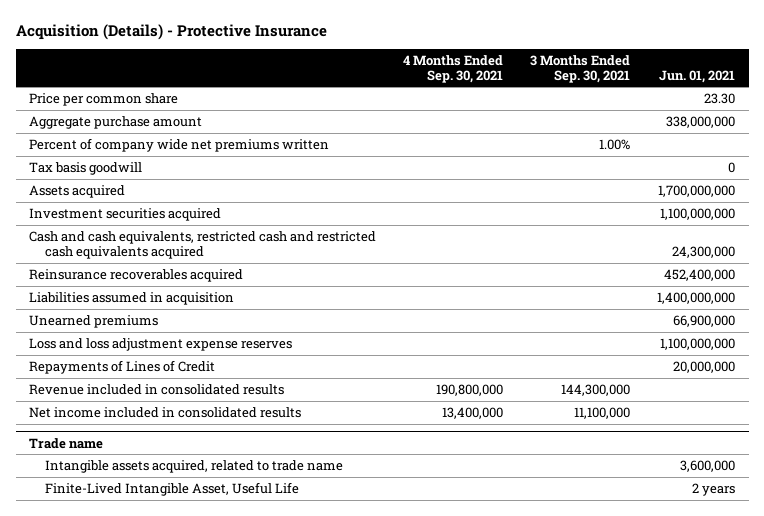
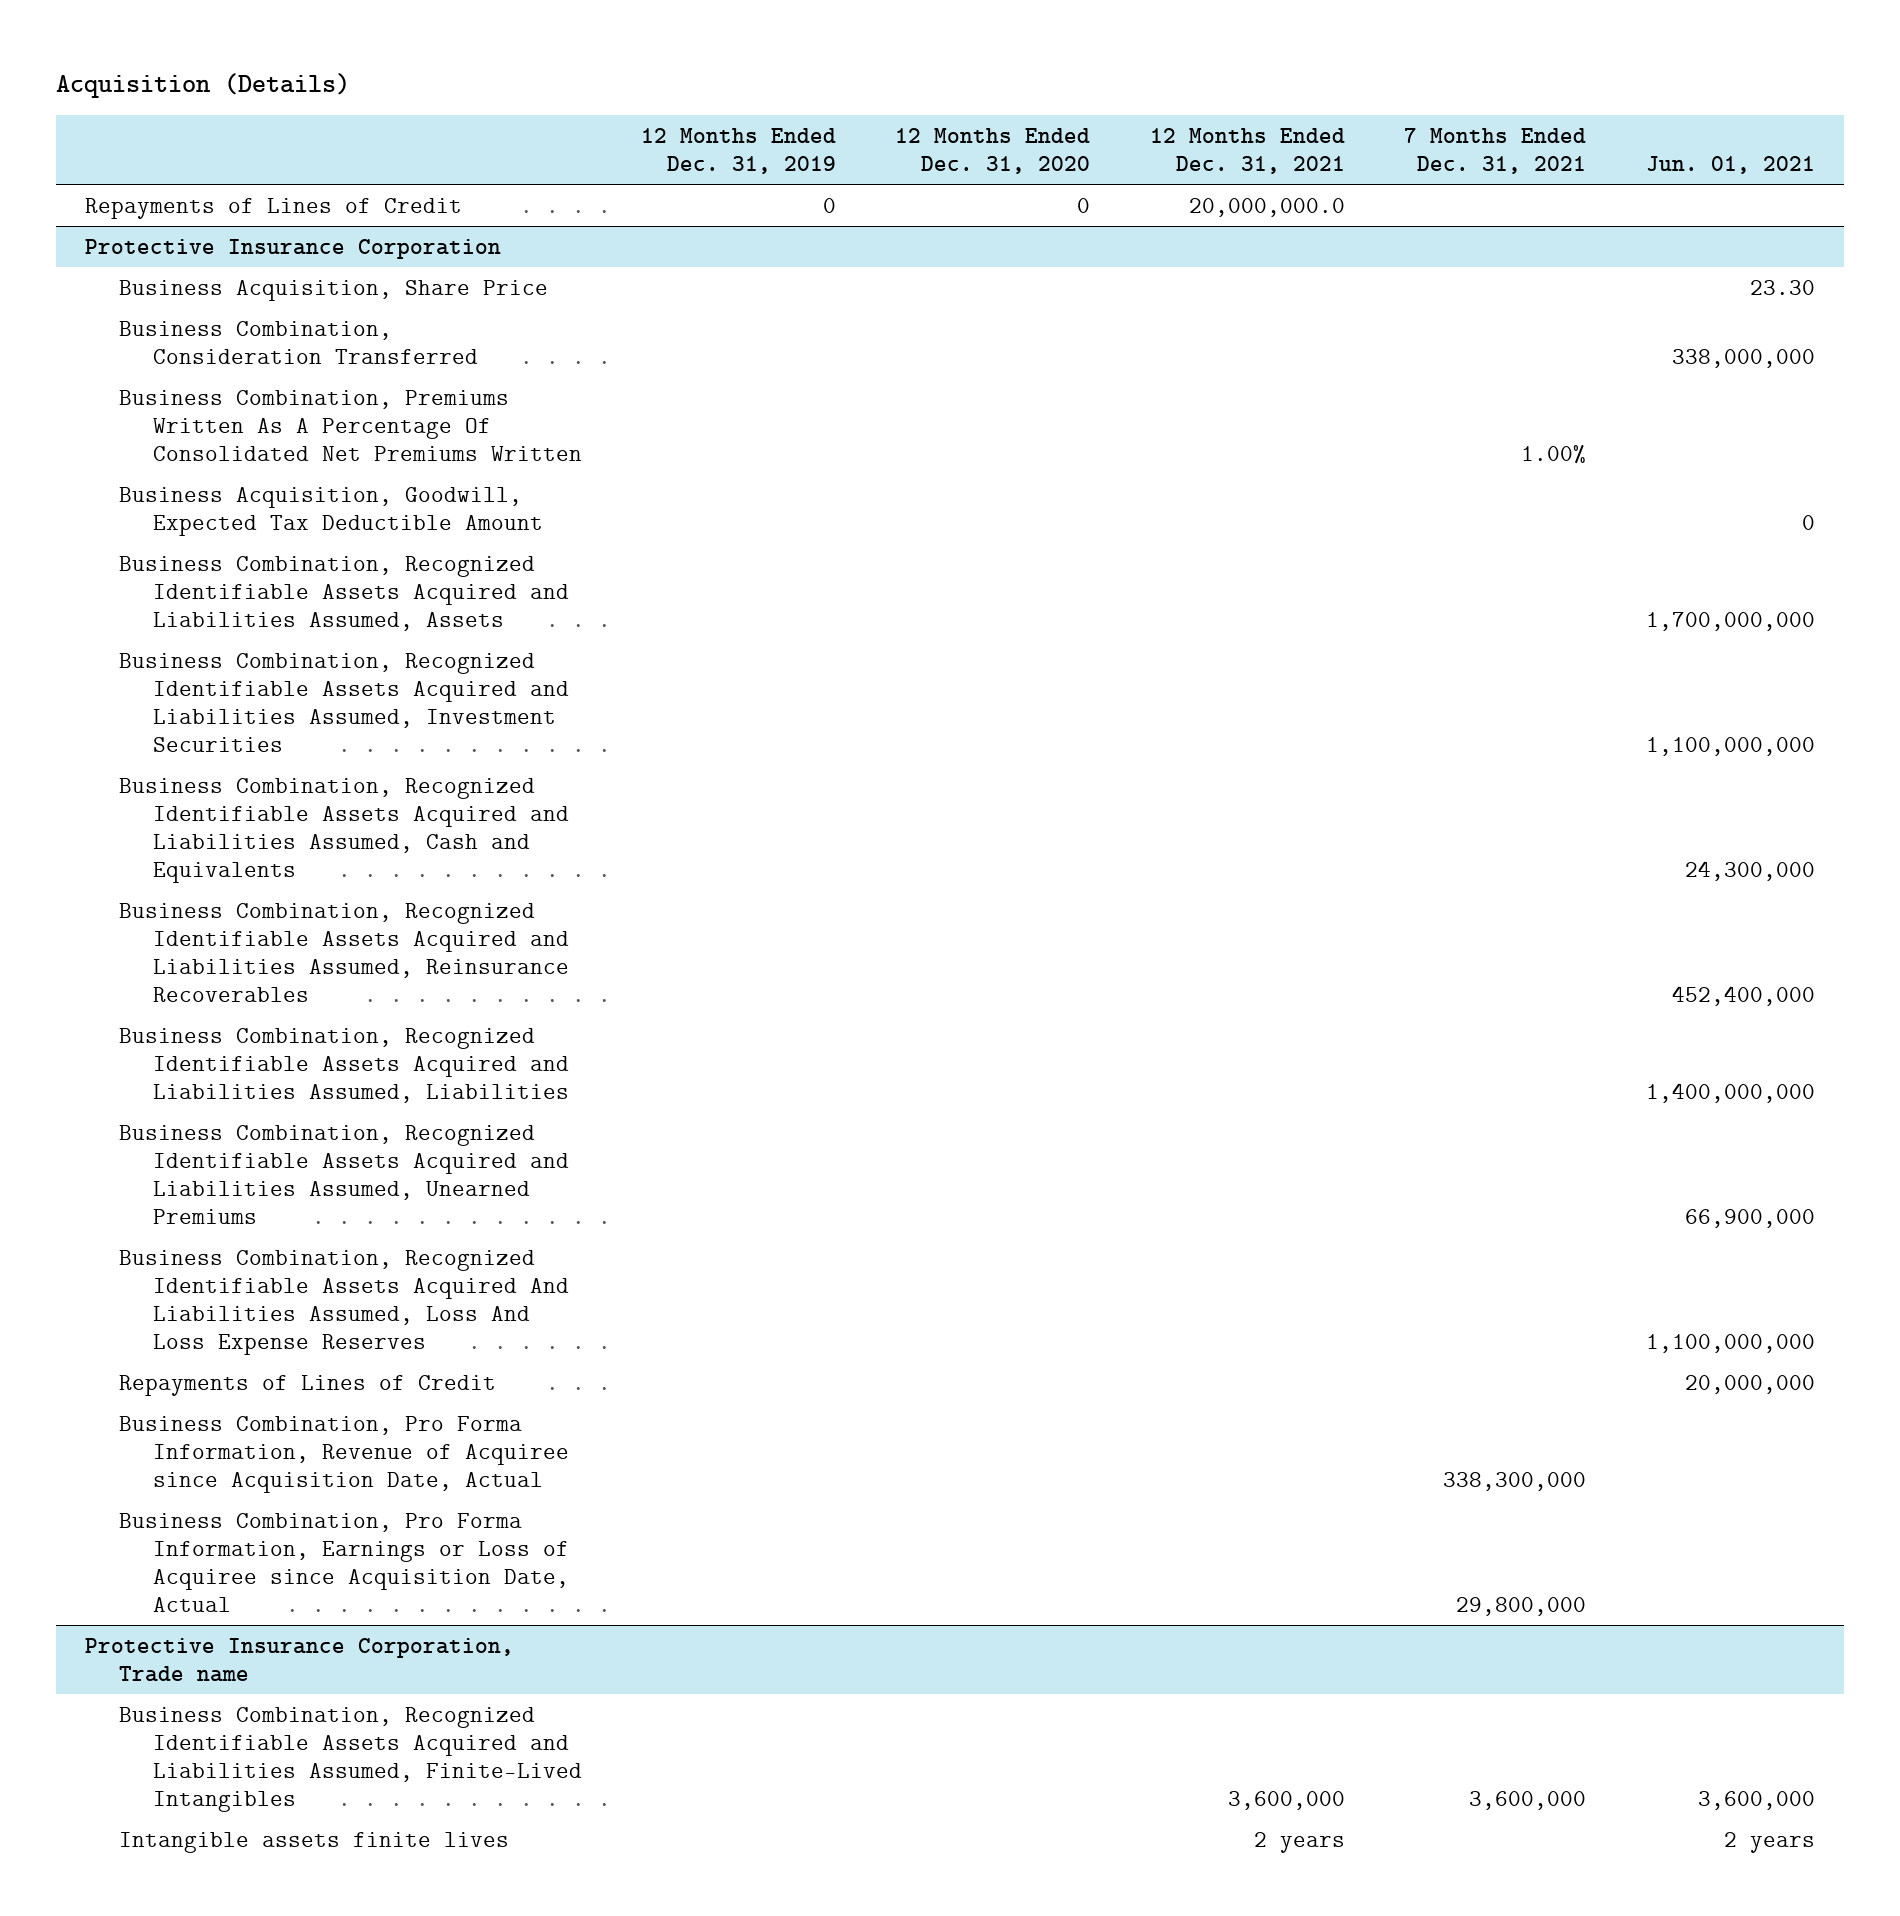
[15,23,327,40] Acquisition (Details) - Protective Insurance -> [55,72,350,98] Acquisition (Details)
[403,54,504,83] 4 Months Ended Sep. 30, 2021 -> none
[530,54,631,83] 3 Months Ended Sep. 30, 2021 -> none
none -> [641,127,837,174] 12 Months Ended Dec. 31, 2019
none -> [895,127,1091,174] 12 Months Ended Dec. 31, 2020
none -> [1149,127,1345,174] 12 Months Ended Dec. 31, 2021
none -> [1404,127,1587,174] 7 Months Ended Dec. 31, 2021
none -> [85,197,463,219] Repayments of Lines of Credit
none -> [85,238,502,259] Protective Insurance Corporation
[29,92,179,106] Price per common share -> [119,279,549,301] Business Acquisition, Share Price
[29,115,203,129] Aggregate purchase amount -> [119,320,478,364] Business Combination, Consideration Transferred
[29,137,330,152] Percent of company wide net premiums written -> [119,389,582,461] Business Combination, Premiums Written As A Percentage Of Consolidated Net Premiums Written
[29,161,143,175] Tax basis goodwill -> [119,486,543,536] Business Acquisition, Goodwill, Expected Tax Deductible Amount
[29,184,126,198] Assets acquired -> [119,555,569,631] Business Combination, Recognized Identifiable Assets Acquired and Liabilities Assumed, Assets
[29,207,222,221] Investment securities acquired -> [119,652,569,752] Business Combination, Recognized Identifiable Assets Acquired and Liabilities Assumed, Investment Securities
[29,230,377,260] Cash and cash equivalents, restricted cash and restricted cash equivalents acquired -> [119,777,569,883] Business Combination, Recognized Identifiable Assets Acquired and Liabilities Assumed, Cash and Equivalents
[29,268,244,282] Reinsurance recoverables acquired -> [119,902,569,1002] Business Combination, Recognized Identifiable Assets Acquired and Liabilities Assumed, Reinsurance Recoverables
[29,291,235,305] Liabilities assumed in acquisition -> [119,1027,569,1103] Business Combination, Recognized Identifiable Assets Acquired and Liabilities Assumed, Liabilities
[29,314,159,328] Unearned premiums -> [119,1124,569,1224] Business Combination, Recognized Identifiable Assets Acquired and Liabilities Assumed, Unearned Premiums
[29,337,293,351] Loss and loss adjustment expense reserves -> [119,1249,569,1355] Business Combination, Recognized Identifiable Assets Acquired And Liabilities Assumed, Loss And Loss Expense Reserves
[29,437,104,449] Trade name -> none
[29,383,285,395] Revenue included in consolidated results -> [119,1415,569,1493] Business Combination, Pro Forma Information, Revenue of Acquiree since Acquisition Date, Actual
[29,406,302,418] Net income included in consolidated results -> [119,1512,569,1612] Business Combination, Pro Forma Information, Earnings or Loss of Acquiree since Acquisition Date, Actual
none -> [85,1637,515,1682] Protective Insurance Corporation, Trade name
[44,459,343,473] Intangible assets acquired, related to trade name -> [119,1706,582,1812] Business Combination, Recognized Identifiable Assets Acquired and Liabilities Assumed, Finite-Lived Intangibles
[44,481,299,496] Finite-Lived Intangible Asset, Useful Life -> [119,1831,510,1853] Intangible assets finite lives

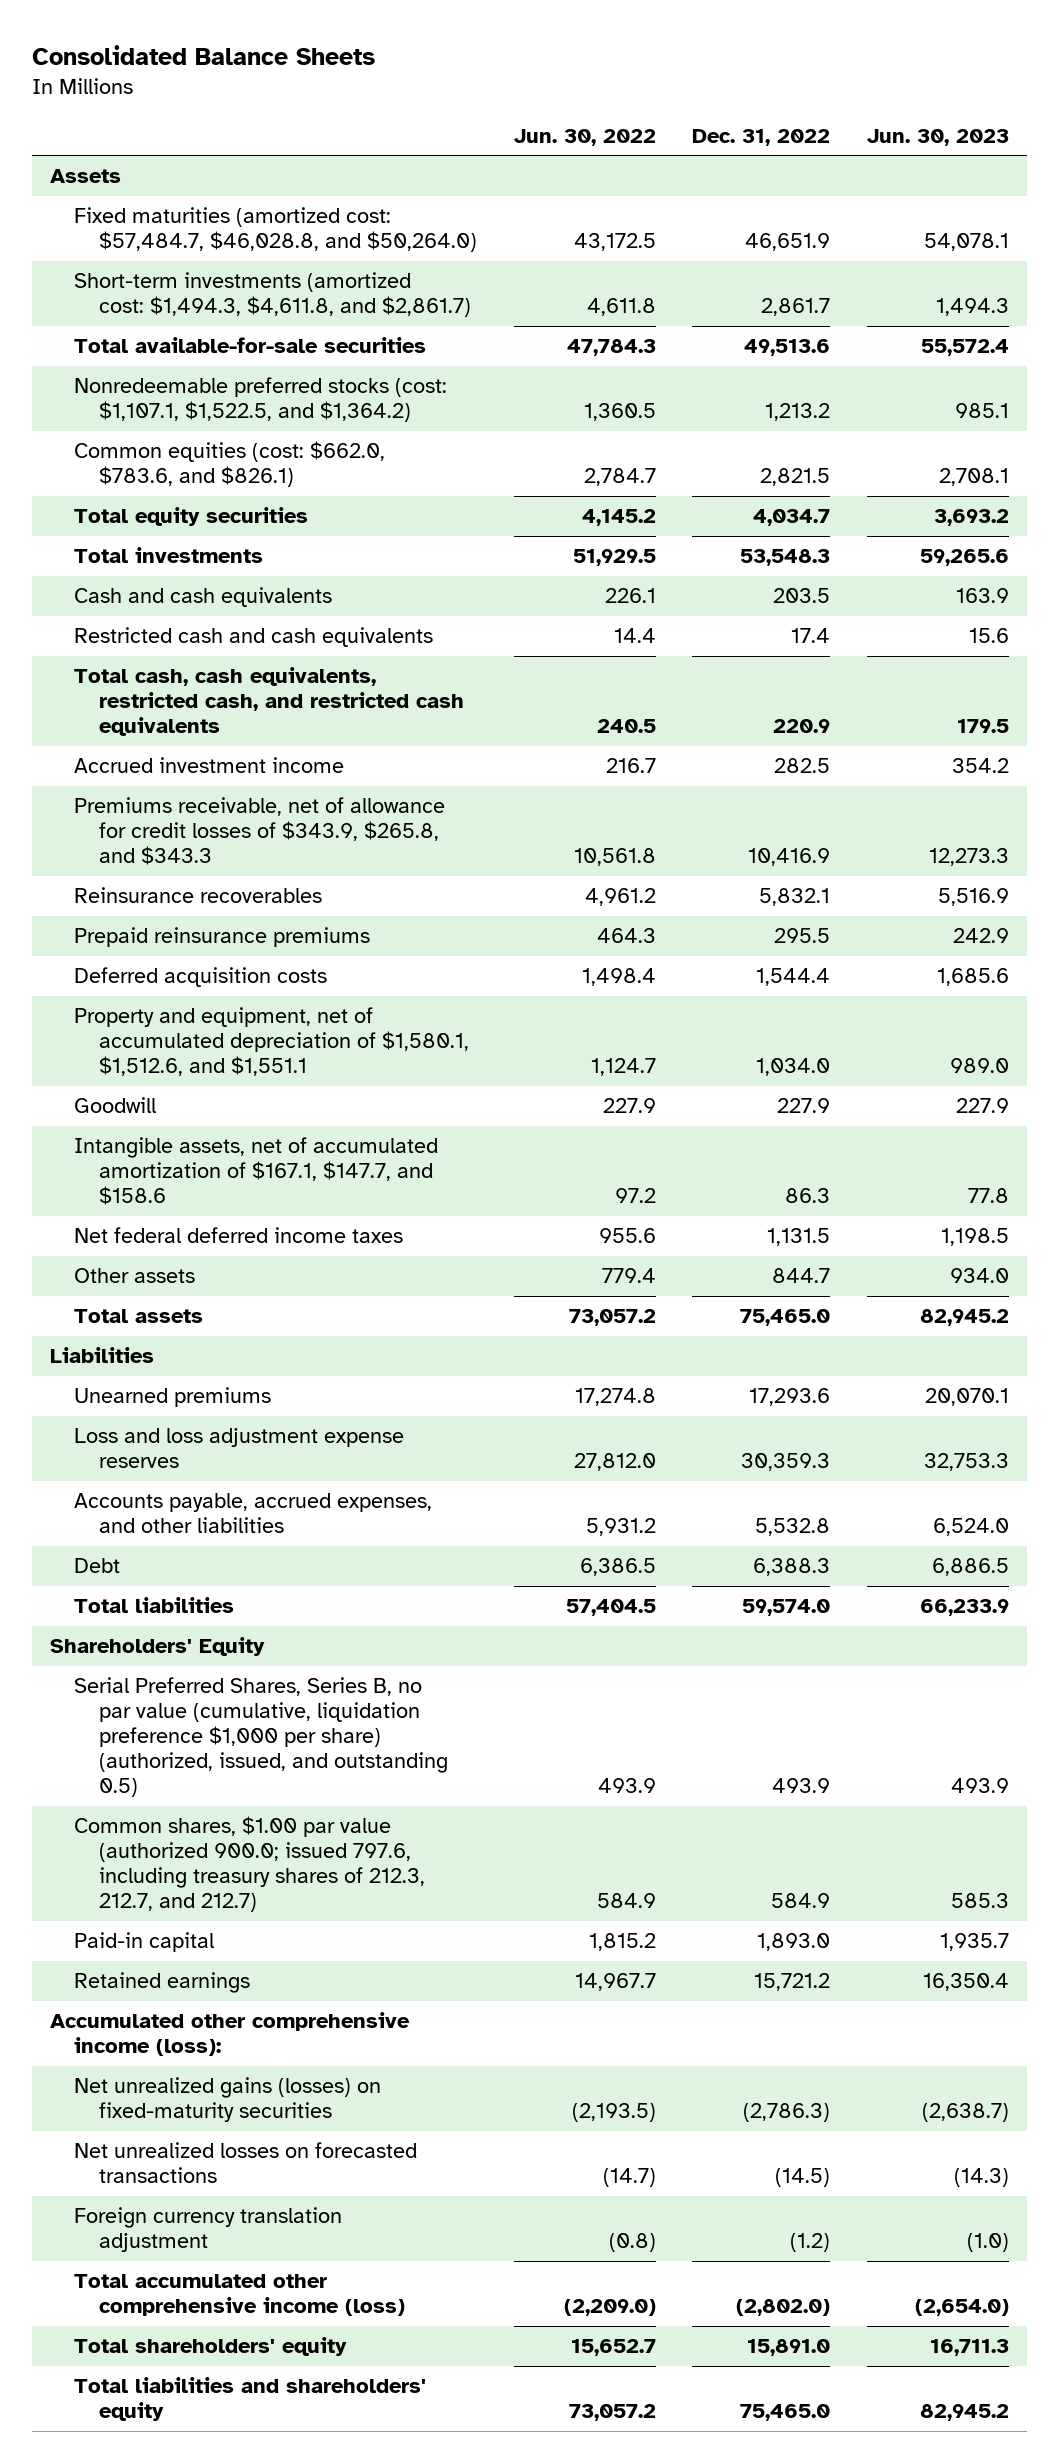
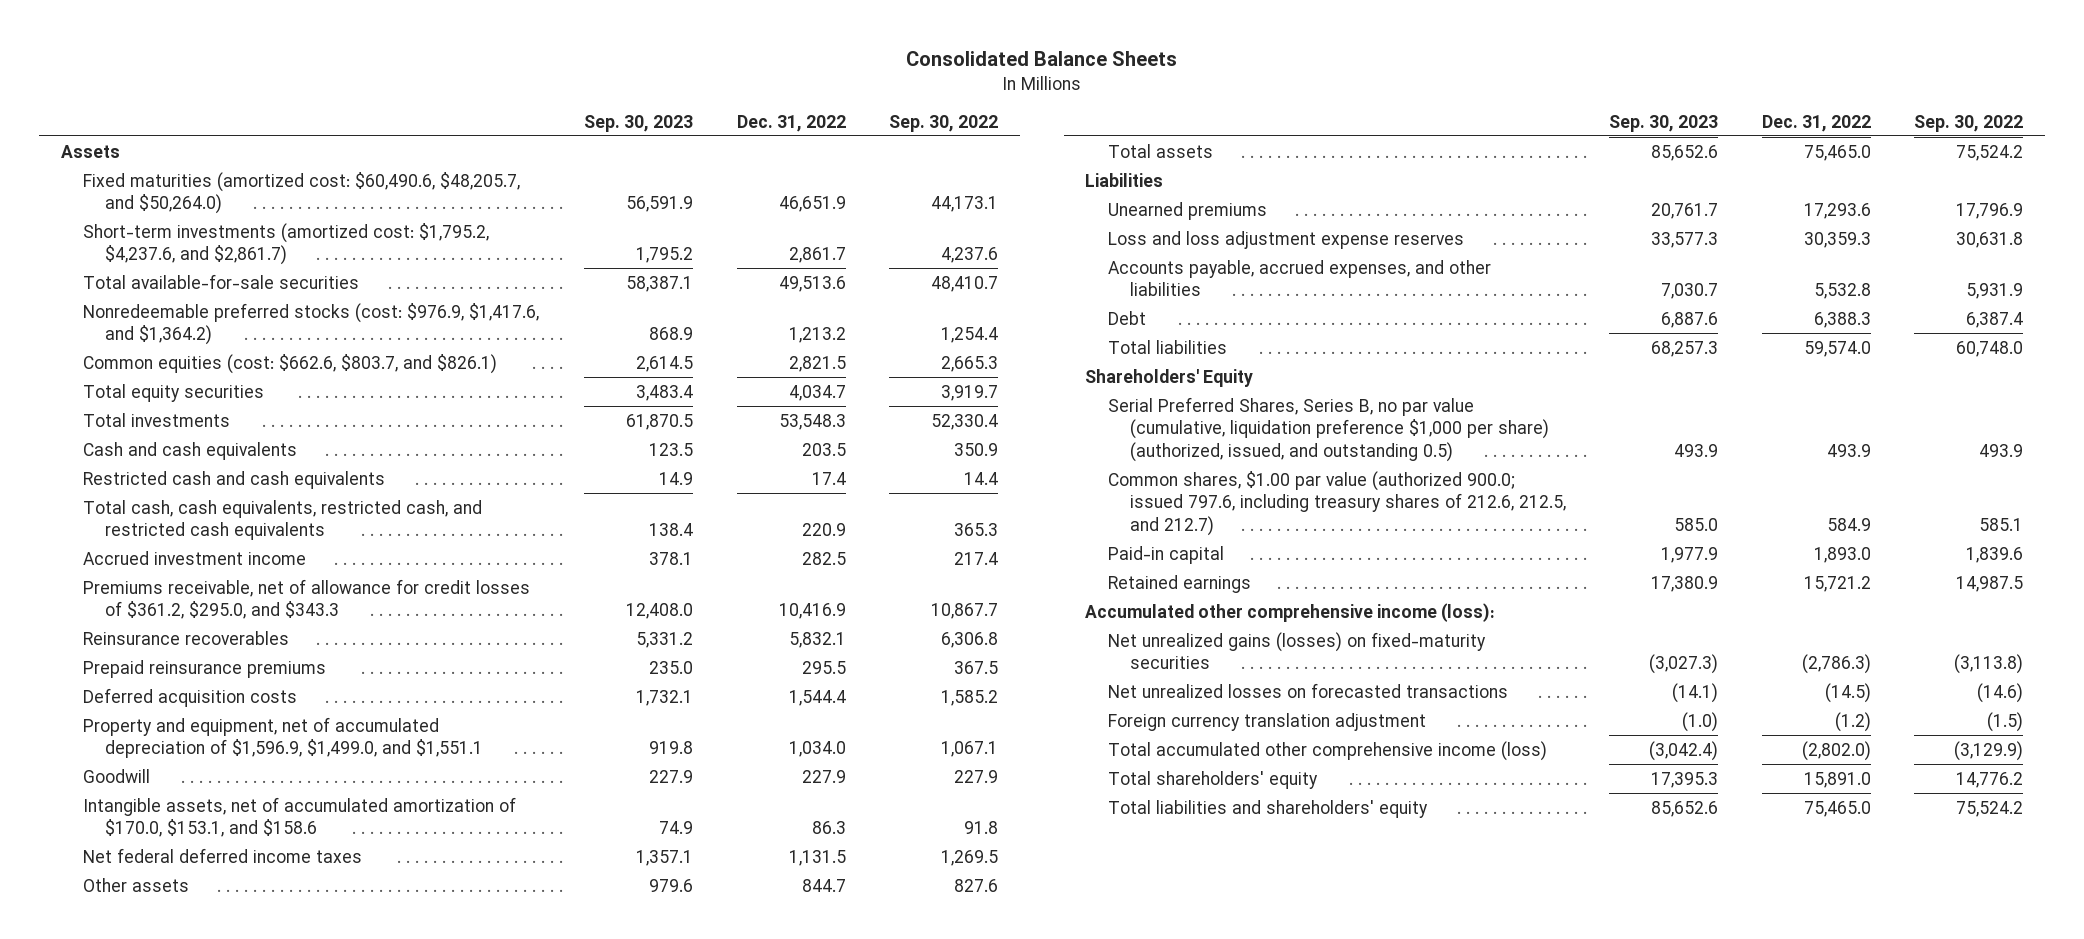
[513,128,656,146] Jun. 30, 2022 -> none
[866,128,1009,146] Jun. 30, 2023 -> none
none -> [584,114,694,132] Sep. 30, 2023
none -> [889,114,999,132] Sep. 30, 2022
[74,207,477,253] Fixed maturities (amortized cost: $57,484.7, $46,028.8, and $50,264.0) -> [82,171,520,215] Fixed maturities (amortized cost: $60,490.6, $48,205.7, and $50,264.0)
[74,272,471,318] Short-term investments (amortized cost: $1,494.3, $4,611.8, and $2,861.7) -> [82,222,489,266] Short-term investments (amortized cost: $1,795.2, $4,237.6, and $2,861.7)
[74,377,448,423] Nonredeemable preferred stocks (cost: $1,107.1, $1,522.5, and $1,364.2) -> [82,302,539,346] Nonredeemable preferred stocks (cost: $976.9, $1,417.6, and $1,364.2)
[74,441,386,488] Common equities (cost: $662.0, $783.6, and $826.1) -> [82,353,497,374] Common equities (cost: $662.6, $803.7, and $826.1)
[74,797,446,866] Premiums receivable, net of allowance for credit losses of $343.9, $265.8, and $343.3 -> [82,578,530,620] Premiums receivable, net of allowance for credit losses of $361.2, $295.0, and $343.3
[74,1007,469,1077] Property and equipment, net of accumulated depreciation of $1,580.1, $1,512.6, and $1,551.1 -> [82,716,483,759] Property and equipment, net of accumulated depreciation of $1,596.9, $1,499.0, and $1,551.1
[74,1137,439,1206] Intangible assets, net of accumulated amortization of $167.1, $147.7, and $158.6 -> [82,796,516,838] Intangible assets, net of accumulated amortization of $170.0, $153.1, and $158.6
[74,1816,425,1913] Common shares, $1.00 par value (authorized 900.0; issued 797.6, including treasury shares of 212.3, 212.7, and 212.7) -> [1107,470,1566,536] Common shares, $1.00 par value (authorized 900.0; issued 797.6, including treasury shares of 212.6, 212.5, and 212.7)

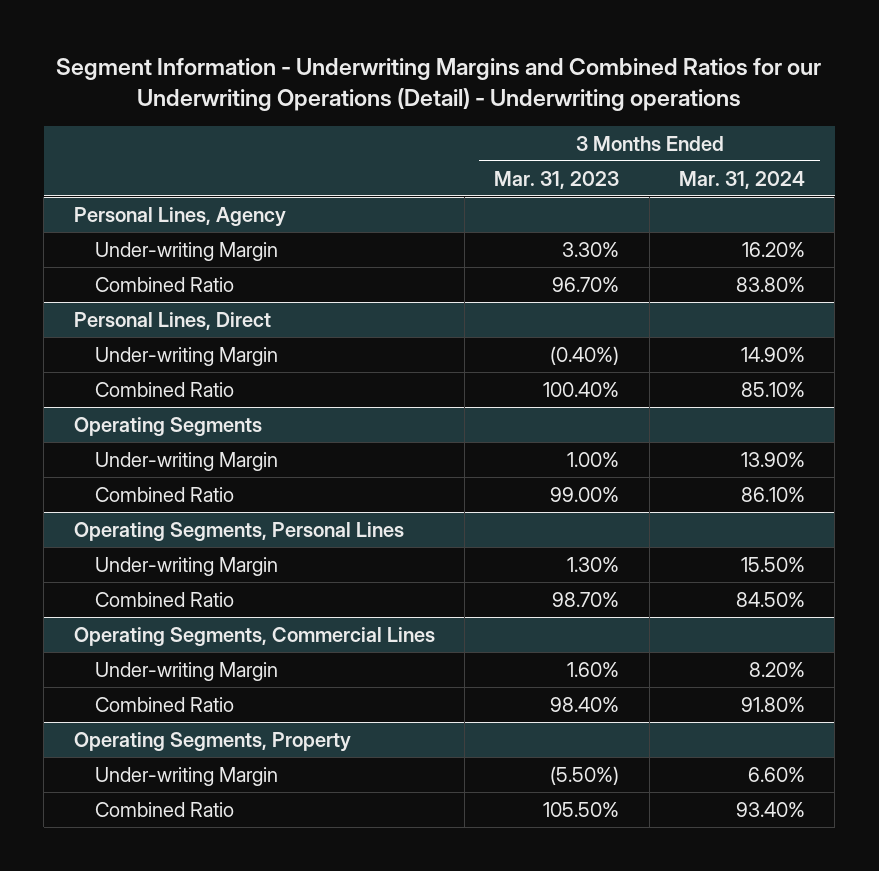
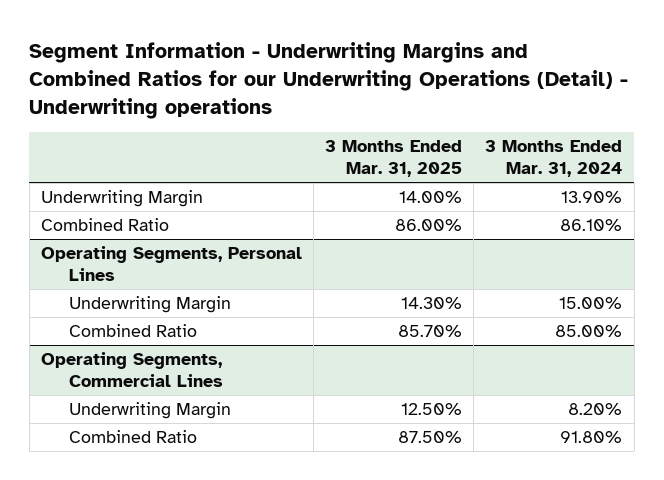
[494,170,620,189] Mar. 31, 2023 -> none
none -> [325,140,463,178] 3 Months Ended Mar. 31, 2025
[73,206,286,227] Personal Lines, Agency -> none
[95,276,235,292] Combined Ratio -> none
[73,311,271,330] Personal Lines, Direct -> none
[95,346,279,366] Under-writing Margin -> none
[95,381,235,397] Combined Ratio -> none
[73,416,262,436] Operating Segments -> none
[95,451,279,471] Under-writing Margin -> none
[95,241,279,261] Under-writing Margin -> [41,190,204,208] Underwriting Margin
[742,241,806,257] 16.20% -> [561,191,623,204] 13.90%
[95,556,279,576] Under-writing Margin -> [68,296,231,314] Underwriting Margin
[741,556,806,572] 15.50% -> [559,297,623,310] 15.00%
[736,591,806,607] 84.50% -> [555,325,623,338] 85.00%
[95,661,279,681] Under-writing Margin -> [68,402,231,420] Underwriting Margin
[73,731,351,752] Operating Segments, Property -> none
[95,766,279,786] Under-writing Margin -> none
[95,801,235,817] Combined Ratio -> none

